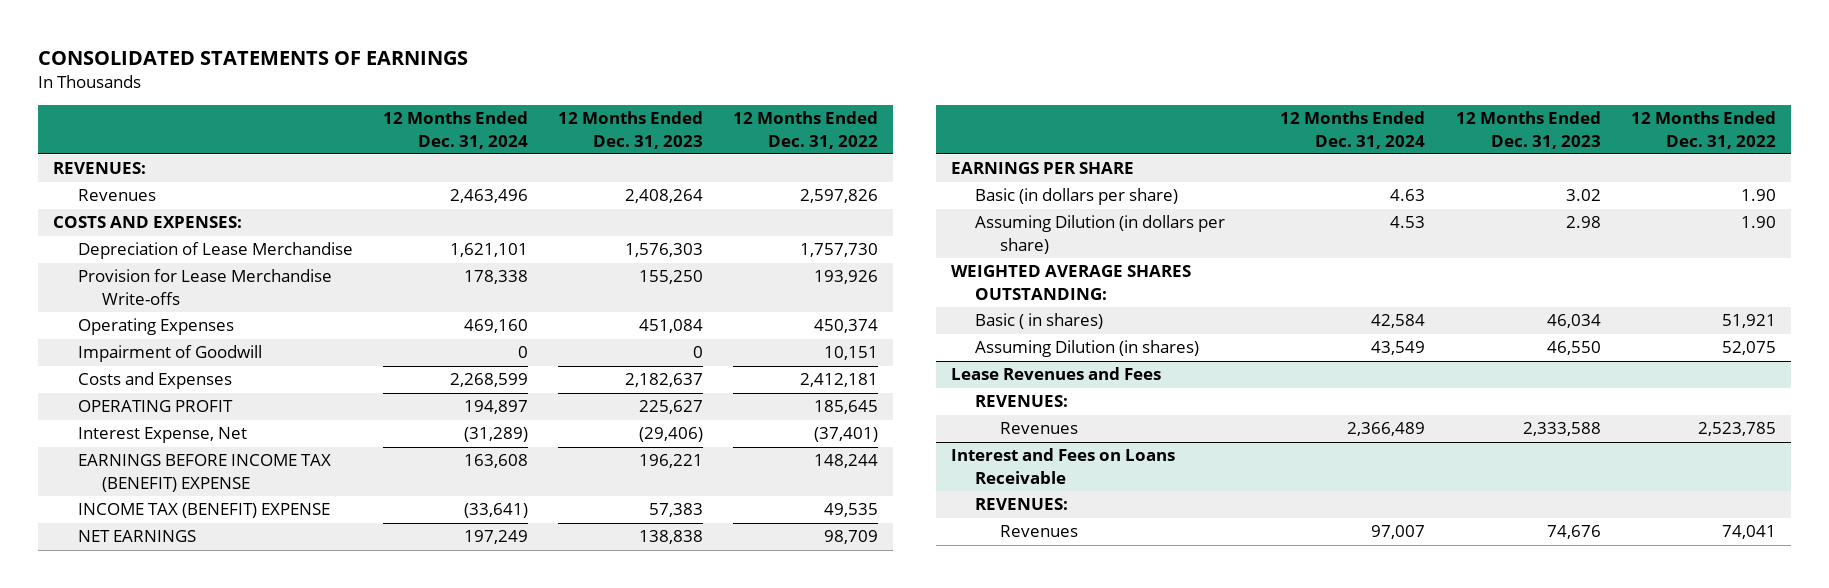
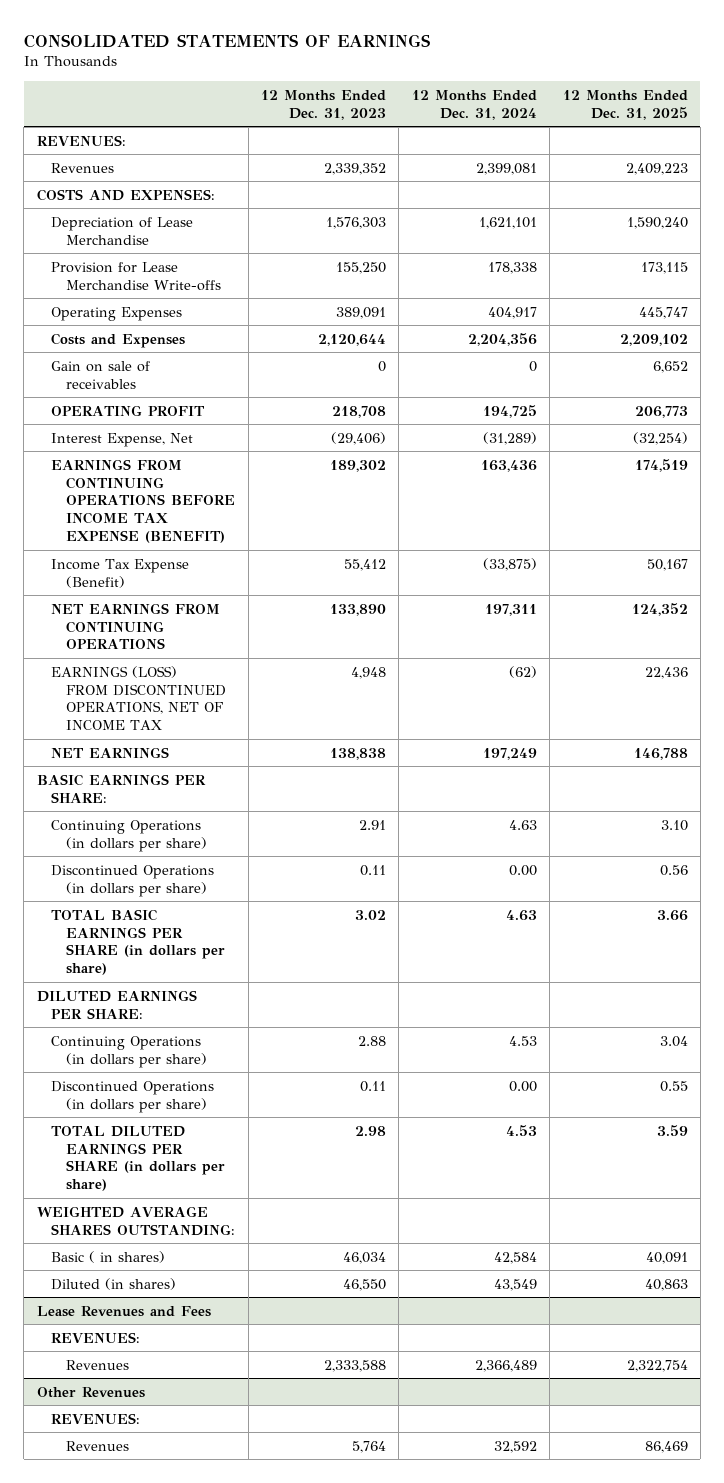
[733,111,879,149] 12 Months Ended Dec. 31, 2022 -> none
none -> [562,89,688,120] 12 Months Ended Dec. 31, 2025
[450,189,529,204] 2,463,496 -> [475,162,537,175] 2,399,081
[625,189,704,204] 2,408,264 -> [324,162,387,175] 2,339,352
[77,345,262,363] Impairment of Goodwill -> none
[464,319,529,334] 469,160 -> [487,306,537,319] 404,917
[639,319,704,334] 451,084 -> [336,306,387,319] 389,091
[450,373,529,388] 2,268,599 -> [467,332,537,346] 2,204,356
[625,373,704,388] 2,182,637 -> [318,333,387,346] 2,120,644
none -> [51,360,151,389] Gain on sale of receivables
[464,400,529,415] 194,897 -> [482,404,537,418] 194,725
[639,400,704,415] 225,627 -> [332,405,387,418] 218,708
[77,454,331,492] EARNINGS BEFORE INCOME TAX (BENEFIT) EXPENSE -> [51,458,236,544] EARNINGS FROM CONTINUING OPERATIONS BEFORE INCOME TAX EXPENSE (BENEFIT)
[464,454,529,469] 163,608 -> [480,459,537,472] 163,436
[639,454,704,469] 196,221 -> [330,459,387,472] 189,302
[77,503,330,519] INCOME TAX (BENEFIT) EXPENSE -> [51,558,190,588] Income Tax Expense (Benefit)
[464,503,529,519] (33,641) -> [482,557,537,571] (33,875)
[649,503,704,518] 57,383 -> [344,558,387,571] 55,412
none -> [51,602,221,650] NET EARNINGS FROM CONTINUING OPERATIONS
none -> [51,665,227,731] EARNINGS (LOSS) FROM DISCONTINUED OPERATIONS, NET OF INCOME TAX
[950,162,1134,175] EARNINGS PER SHARE -> [36,773,206,803] BASIC EARNINGS PER SHARE:
none -> [51,819,208,852] Continuing Operations (in dollars per share)
none -> [51,864,215,897] Discontinued Operations (in dollars per share)
[975,188,1179,206] Basic (in dollars per share) -> [51,908,226,976] TOTAL BASIC EARNINGS PER SHARE (in dollars per share)
none -> [36,989,197,1019] DILUTED EARNINGS PER SHARE:
none -> [51,1035,208,1068] Continuing Operations (in dollars per share)
none -> [51,1080,215,1113] Discontinued Operations (in dollars per share)
[975,215,1226,254] Assuming Dilution (in dollars per share) -> [51,1125,226,1192] TOTAL DILUTED EARNINGS PER SHARE (in dollars per share)
[975,340,1200,358] Assuming Dilution (in shares) -> [51,1277,177,1290] Diluted (in shares)
[950,448,1175,484] Interest and Fees on Loans Receivable -> none
none -> [36,1386,145,1398] Other Revenues
[1371,525,1426,540] 97,007 -> [493,1440,537,1453] 32,592
[1546,525,1601,540] 74,676 -> [352,1440,387,1453] 5,764

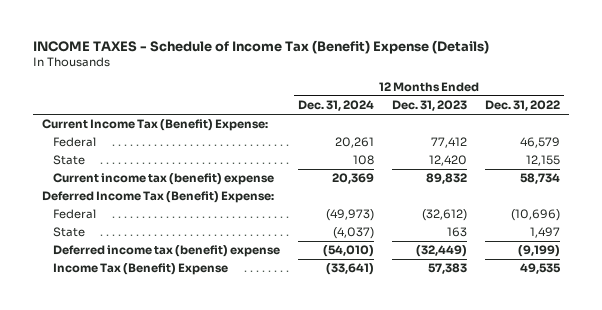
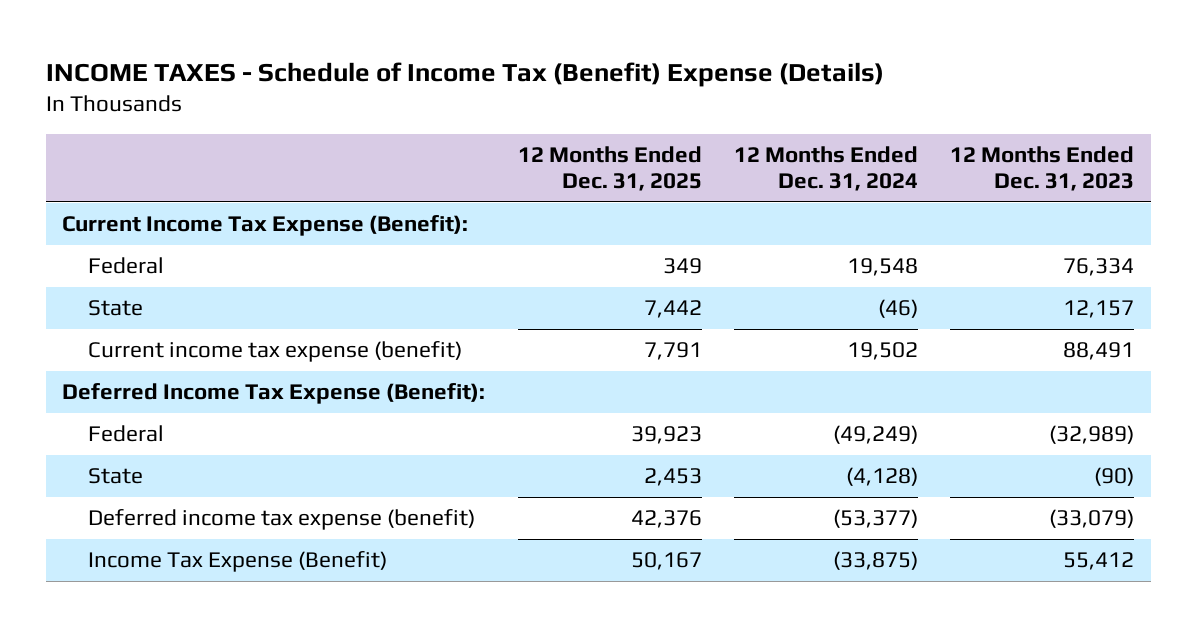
[484,100,560,112] Dec. 31, 2022 -> none
none -> [517,145,702,192] 12 Months Ended Dec. 31, 2025
[41,119,268,132] Current Income Tax (Benefit) Expense: -> [62,215,469,237] Current Income Tax Expense (Benefit):
[335,137,375,149] 20,261 -> [847,258,919,277] 19,548
[430,137,467,149] 77,412 -> [1063,258,1135,277] 76,334
[353,155,375,166] 108 -> [878,299,919,319] (46)
[428,155,467,167] 12,420 -> [1063,300,1135,319] 12,157
[53,173,275,186] Current income tax (benefit) expense -> [87,341,462,363] Current income tax expense (benefit)
[332,173,375,185] 20,369 -> [847,342,919,361] 19,502
[425,173,467,185] 89,832 -> [1063,342,1135,361] 88,491
[41,191,274,204] Deferred Income Tax (Benefit) Expense: -> [62,383,486,405] Deferred Income Tax Expense (Benefit):
[326,209,375,222] (49,973) -> [833,425,919,445] (49,249)
[421,209,467,222] (32,612) -> [1049,425,1135,445] (32,989)
[333,227,375,240] (4,037) -> [846,467,919,487] (4,128)
[446,227,467,238] 163 -> [1094,467,1135,487] (90)
[53,245,281,258] Deferred income tax (benefit) expense -> [87,509,475,531] Deferred income tax expense (benefit)
[323,245,375,258] (54,010) -> [833,509,919,529] (53,377)
[415,245,467,258] (32,449) -> [1049,509,1135,529] (33,079)
[53,263,229,276] Income Tax (Benefit) Expense -> [87,551,387,573] Income Tax Expense (Benefit)
[326,263,375,276] (33,641) -> [833,551,919,571] (33,875)
[427,263,467,275] 57,383 -> [1063,552,1135,571] 55,412

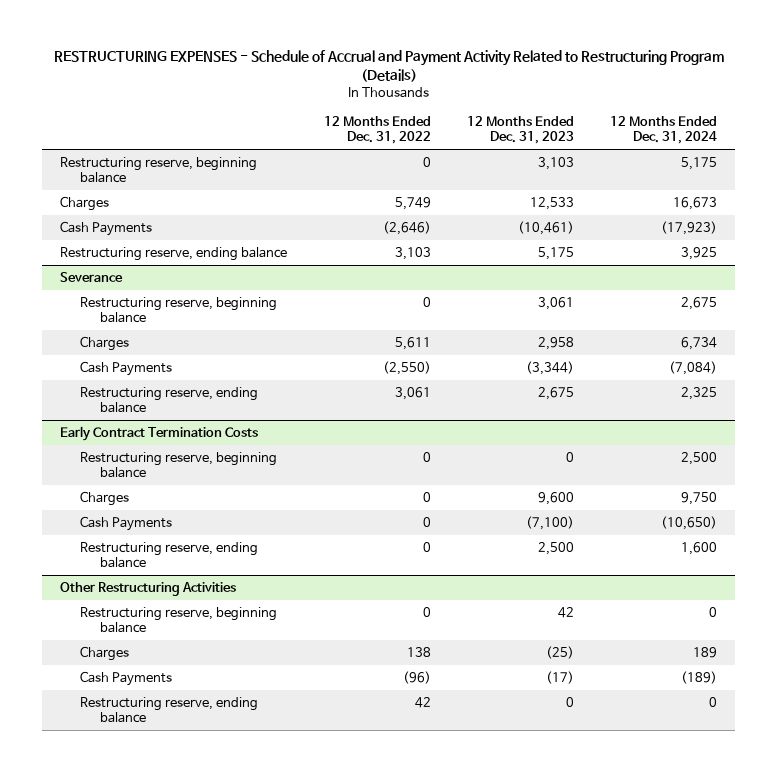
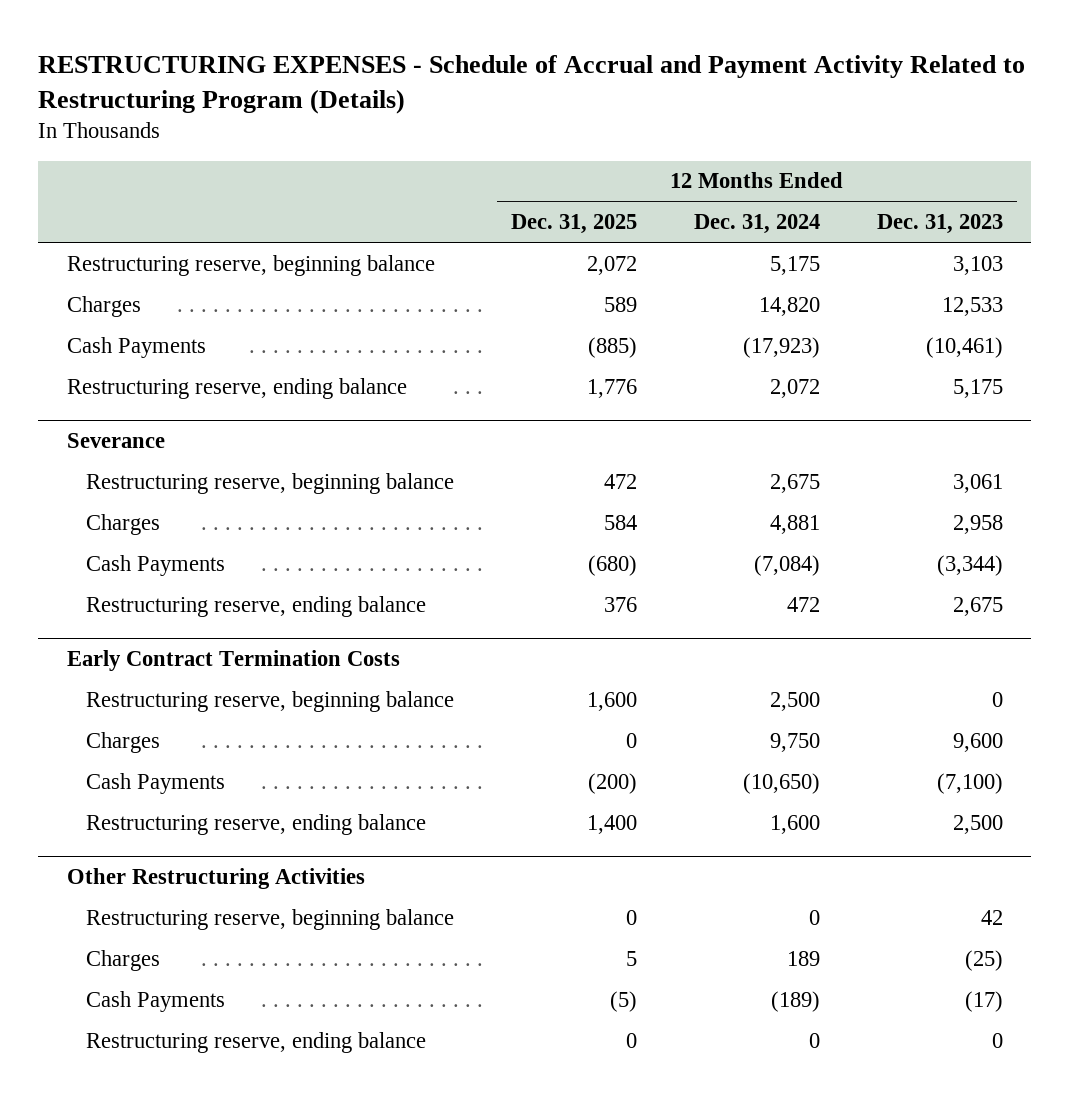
[323,116,431,145] 12 Months Ended Dec. 31, 2022 -> none
none -> [511,214,638,235] Dec. 31, 2025
[673,196,718,210] 16,673 -> [759,296,821,316] 14,820
[681,246,718,260] 3,925 -> [770,378,821,398] 2,072
[681,336,718,350] 6,734 -> [770,514,821,534] 4,881
[681,386,718,400] 2,325 -> [787,596,821,612] 472

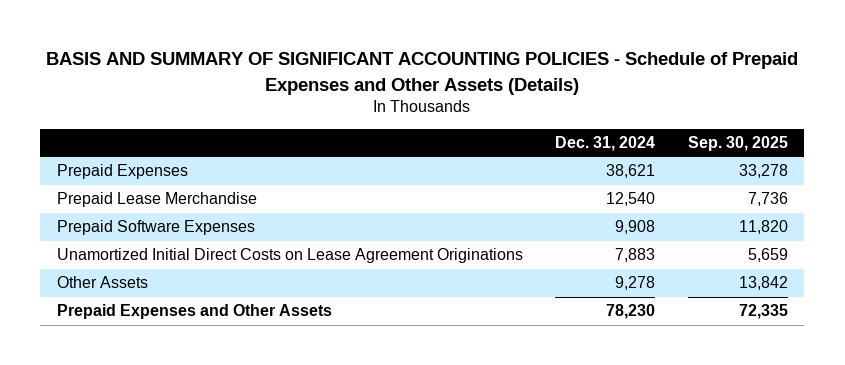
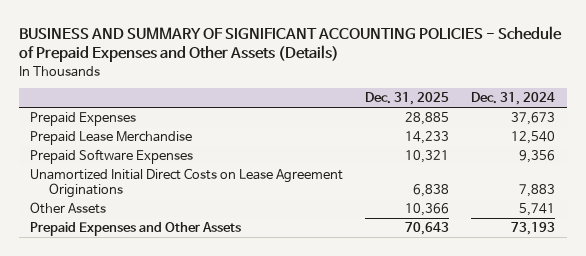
[46,52,799,95] BASIS AND SUMMARY OF SIGNIFICANT ACCOUNTING POLICIES - Schedule of Prepaid Expenses and Other Assets (Details) -> [19,25,563,63] BUSINESS AND SUMMARY OF SIGNIFICANT ACCOUNTING POLICIES - Schedule of Prepaid Expenses and Other Assets (Details)
[687,136,788,152] Sep. 30, 2025 -> none
none -> [365,92,450,106] Dec. 31, 2025
[606,164,656,179] 38,621 -> [511,111,556,125] 37,673
[615,220,656,235] 9,908 -> [519,149,556,163] 9,356
[615,276,656,291] 9,278 -> [519,202,556,216] 5,741
[606,304,656,320] 78,230 -> [511,221,556,235] 73,193

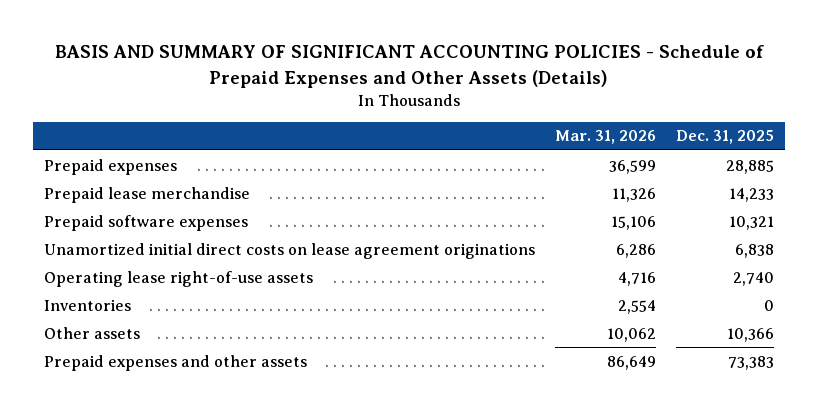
[19,25,563,63] BUSINESS AND SUMMARY OF SIGNIFICANT ACCOUNTING POLICIES - Schedule of Prepaid Expenses and Other Assets (Details) -> [55,45,765,88] BASIS AND SUMMARY OF SIGNIFICANT ACCOUNTING POLICIES - Schedule of Prepaid Expenses and Other Assets (Details)
[471,92,556,106] Dec. 31, 2024 -> none
none -> [555,130,657,145] Mar. 31, 2026
[30,111,137,126] Prepaid Expenses -> [43,158,177,175] Prepaid expenses
[30,130,193,145] Prepaid Lease Merchandise -> [43,186,250,203] Prepaid lease merchandise
[30,148,194,164] Prepaid Software Expenses -> [43,214,248,231] Prepaid software expenses
[30,167,344,199] Unamortized Initial Direct Costs on Lease Agreement Originations -> [43,242,535,259] Unamortized initial direct costs on lease agreement originations
none -> [43,270,313,287] Operating lease right-of-use assets
none -> [43,298,131,311] Inventories
[30,201,107,214] Other Assets -> [43,326,140,339] Other assets
[30,221,242,236] Prepaid Expenses and Other Assets -> [43,354,307,371] Prepaid expenses and other assets
[405,221,450,235] 70,643 -> [728,355,775,370] 73,383

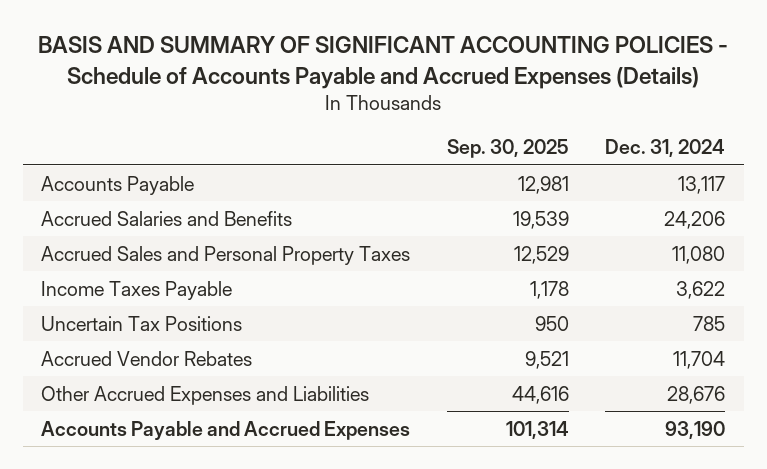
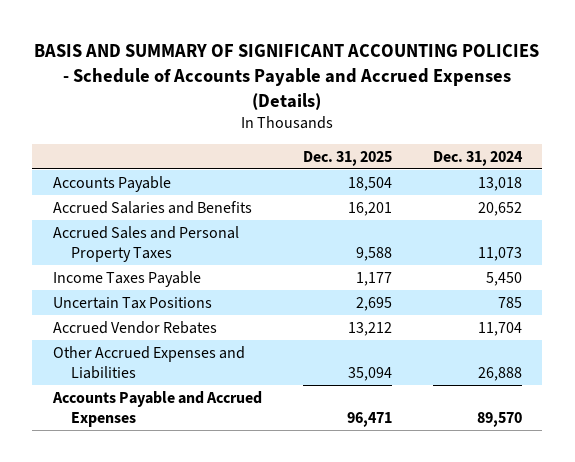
[446,139,569,159] Sep. 30, 2025 -> none
none -> [302,150,392,166] Dec. 31, 2025
[678,175,726,194] 13,117 -> [477,176,522,191] 13,018
[664,210,726,229] 24,206 -> [477,201,522,216] 20,652
[672,245,726,264] 11,080 -> [477,246,522,261] 11,073
[676,280,726,299] 3,622 -> [485,271,522,286] 5,450
[667,385,726,404] 28,676 -> [477,366,522,381] 26,888
[665,420,726,439] 93,190 -> [476,411,522,427] 89,570

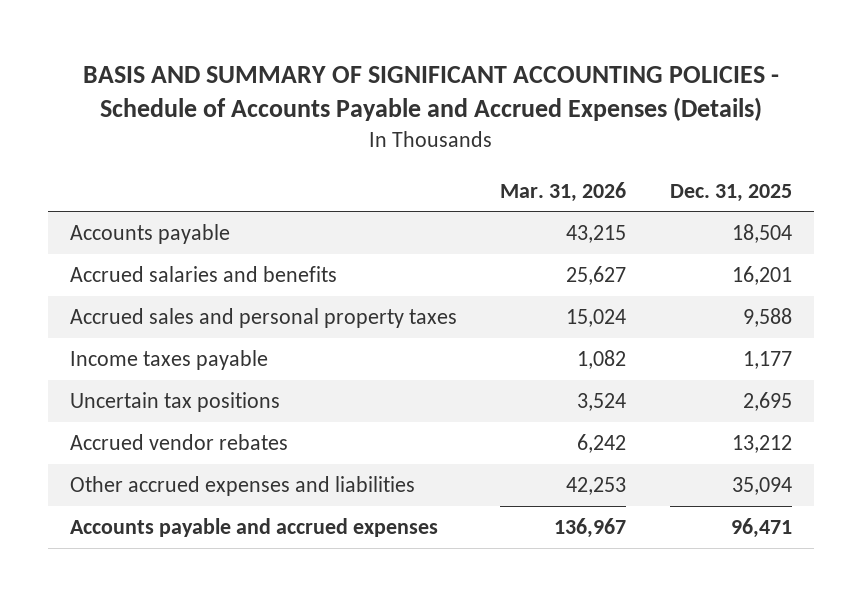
[432,150,523,166] Dec. 31, 2024 -> none
none -> [500,181,627,202] Mar. 31, 2026
[52,175,171,192] Accounts Payable -> [69,224,230,245] Accounts payable
[52,200,252,214] Accrued Salaries and Benefits -> [69,266,337,283] Accrued salaries and benefits
[52,225,239,262] Accrued Sales and Personal Property Taxes -> [69,308,457,329] Accrued sales and personal property taxes
[52,270,201,287] Income Taxes Payable -> [69,350,268,371] Income taxes payable
[52,296,212,309] Uncertain Tax Positions -> [69,392,280,413] Uncertain tax positions
[52,320,217,334] Accrued Vendor Rebates -> [69,434,288,451] Accrued vendor rebates
[52,345,245,379] Other Accrued Expenses and Liabilities -> [69,476,415,497] Other accrued expenses and liabilities
[51,390,262,427] Accounts Payable and Accrued Expenses -> [69,518,438,538] Accounts payable and accrued expenses

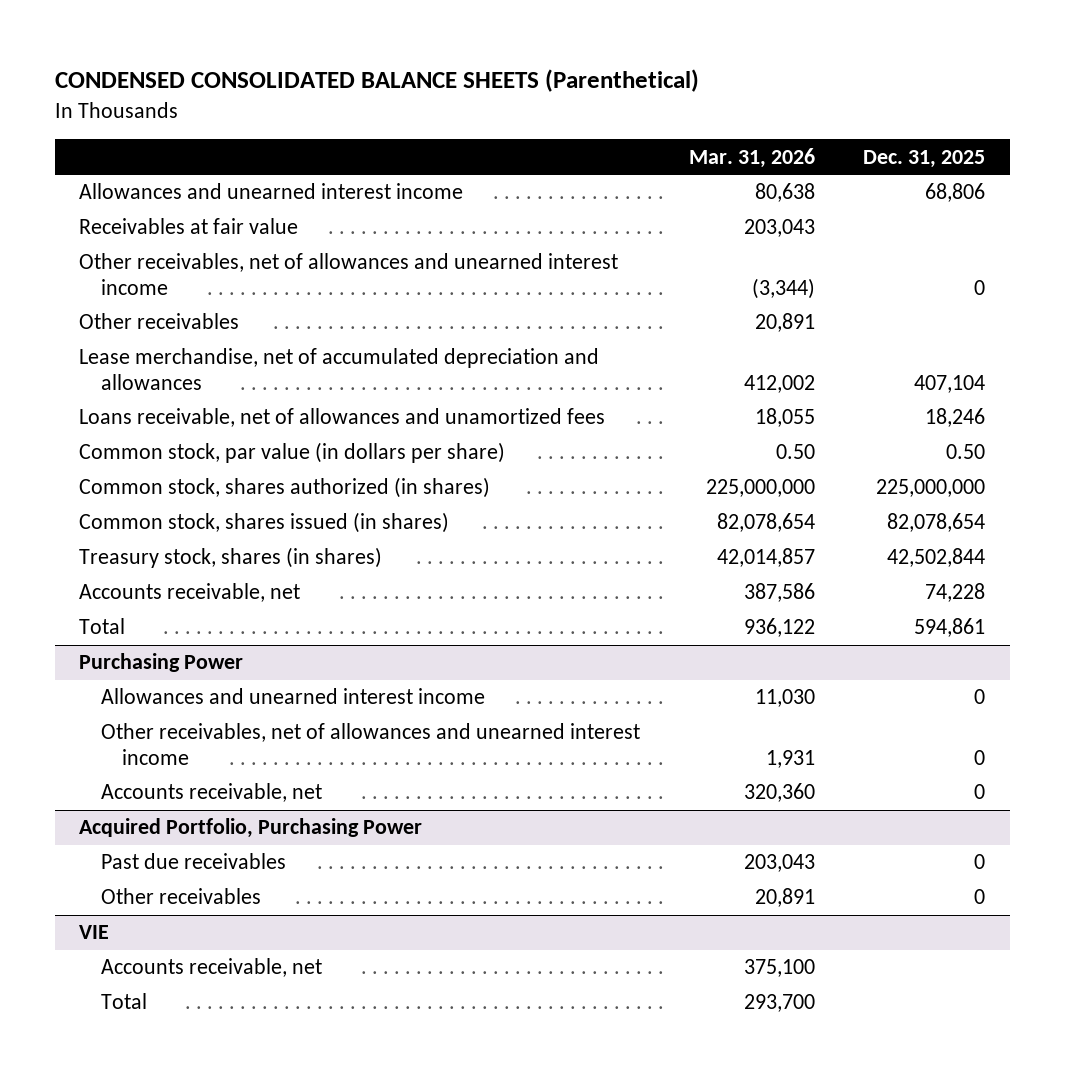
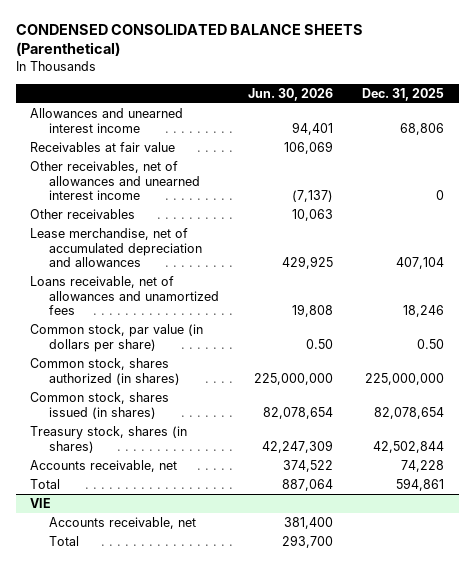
[688,147,815,168] Mar. 31, 2026 -> none
none -> [248,87,334,101] Jun. 30, 2026
[79,653,244,673] Purchasing Power -> none
[100,688,485,705] Allowances and unearned interest income -> none
[100,723,640,765] Other receivables, net of allowances and unearned interest income -> none
[100,783,322,803] Accounts receivable, net -> none
[79,818,423,839] Acquired Portfolio, Purchasing Power -> none
[100,853,286,870] Past due receivables -> none
[100,888,261,905] Other receivables -> none

